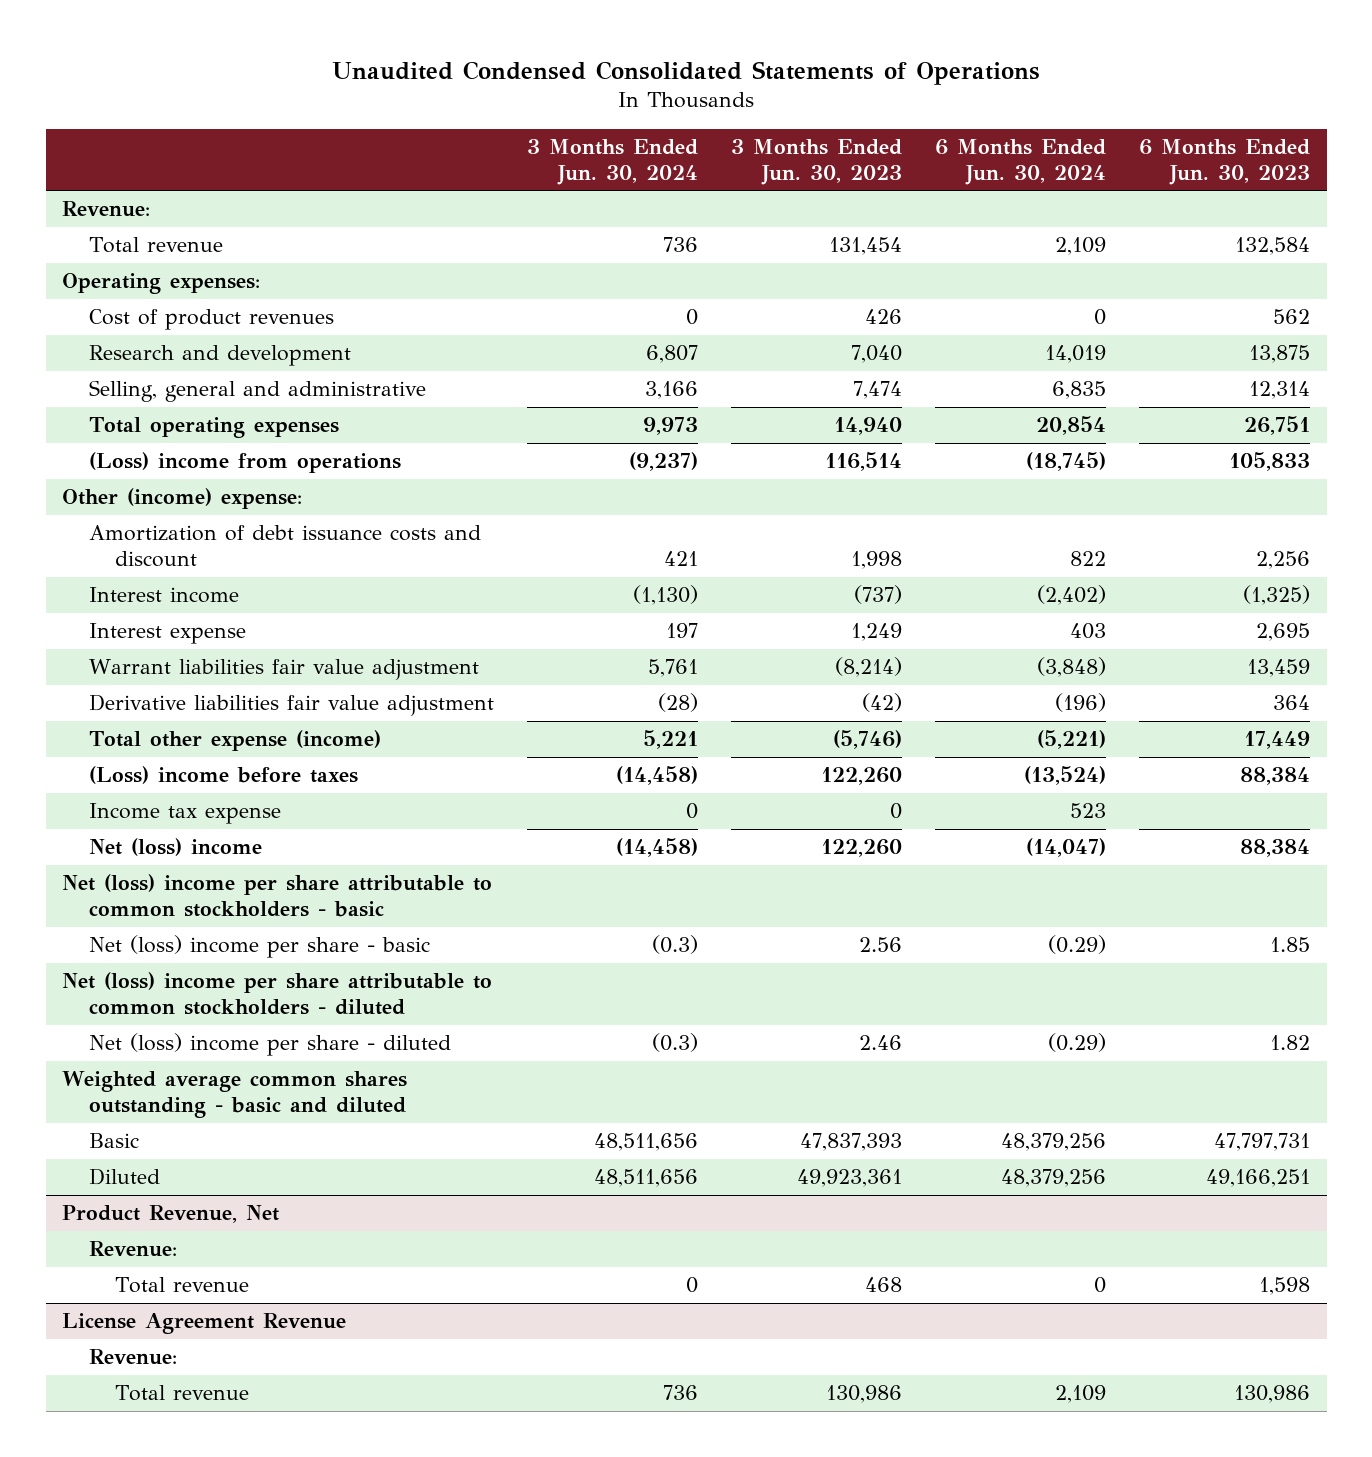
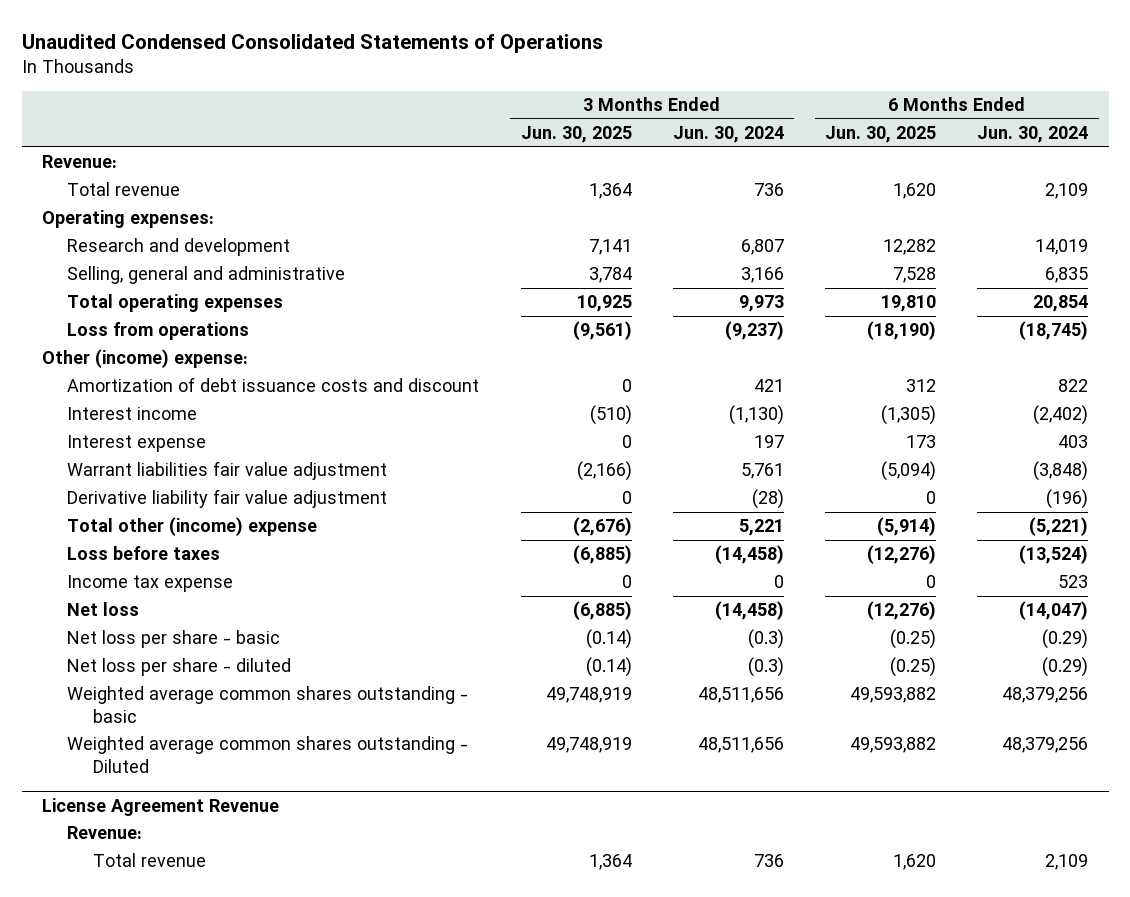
[731,138,903,185] 3 Months Ended Jun. 30, 2023 -> none
[1139,138,1311,185] 6 Months Ended Jun. 30, 2023 -> none
none -> [520,126,632,144] Jun. 30, 2025
none -> [825,126,937,144] Jun. 30, 2025
[88,309,334,331] Cost of product revenues -> none
[88,452,401,474] (Loss) income from operations -> [67,322,250,341] Loss from operations
[88,694,494,717] Derivative liabilities fair value adjustment -> [67,489,388,509] Derivative liability fair value adjustment
[88,730,381,752] Total other expense (income) -> [67,517,318,537] Total other (income) expense
[88,766,358,785] (Loss) income before taxes -> [67,546,221,561] Loss before taxes
[62,874,493,918] Net (loss) income per share attributable to common stockholders - basic -> none
[62,972,493,1016] Net (loss) income per share attributable to common stockholders - diluted -> none
[62,1071,408,1119] Weighted average common shares outstanding - basic and diluted -> none
[62,1205,280,1224] Product Revenue, Net -> none
[88,1241,177,1258] Revenue: -> none
[115,1277,250,1294] Total revenue -> none
[88,838,262,857] Net (loss) income -> [67,602,140,617] Net loss
[88,935,430,959] Net (loss) income per share - basic -> [67,630,281,649] Net loss per share - basic
[88,1033,451,1057] Net (loss) income per share - diluted -> [67,658,292,677] Net loss per share - diluted
[88,1133,139,1149] Basic -> [67,686,469,723] Weighted average common shares outstanding - basic
[88,1168,160,1186] Diluted -> [67,736,469,773] Weighted average common shares outstanding - Diluted

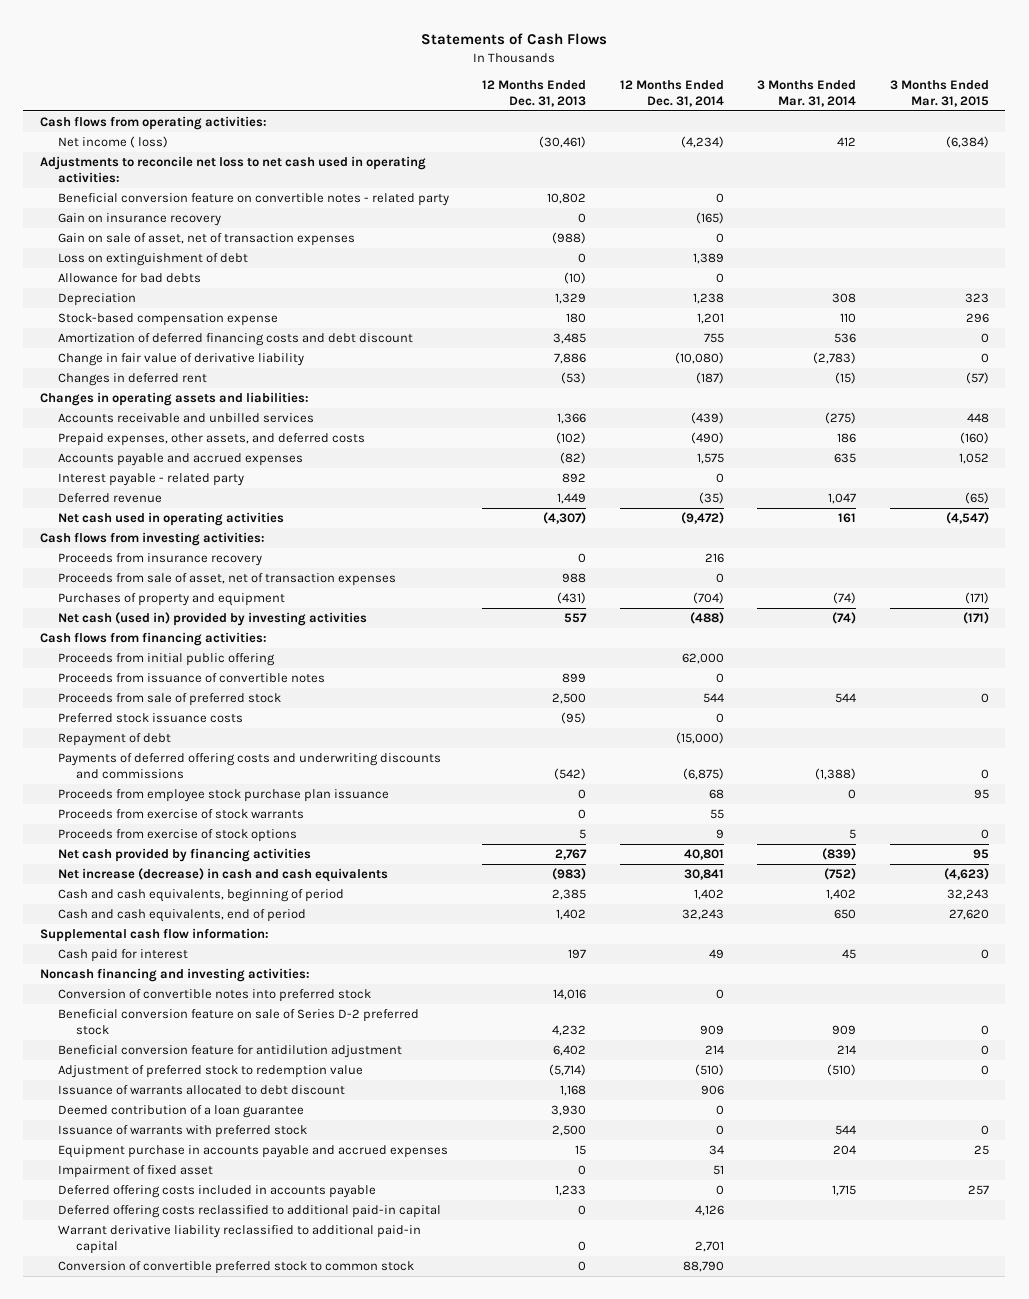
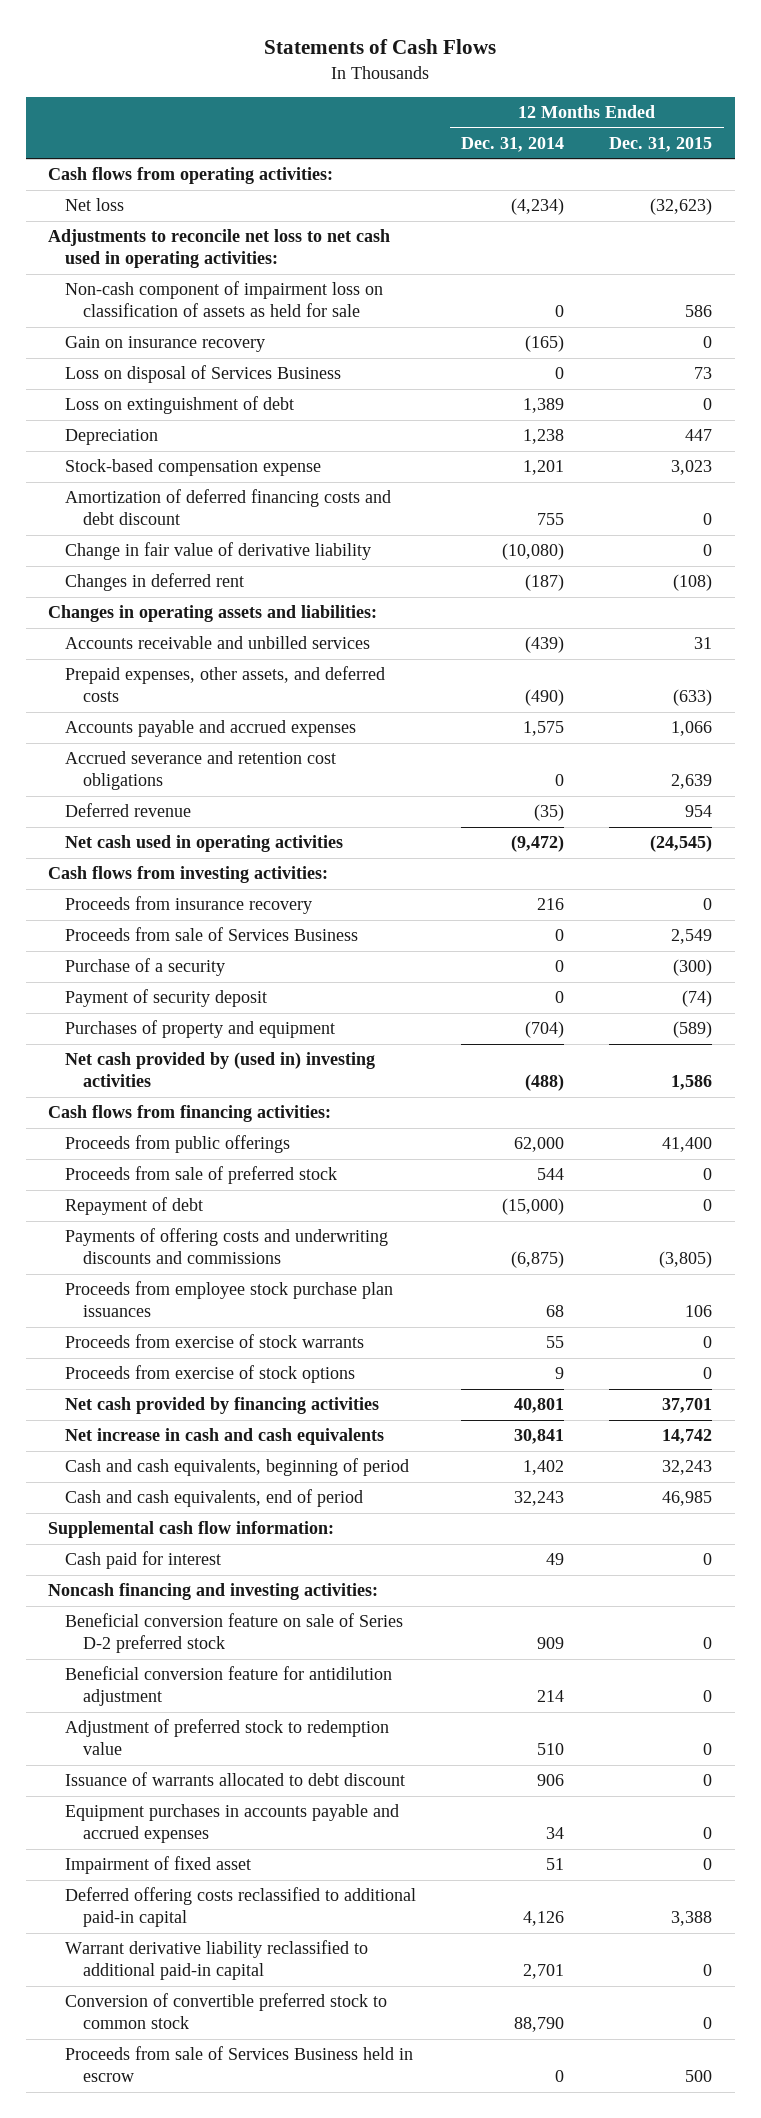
[482,80,587,107] 12 Months Ended Dec. 31, 2013 -> none
[757,80,857,107] 3 Months Ended Mar. 31, 2014 -> none
[889,80,989,107] 3 Months Ended Mar. 31, 2015 -> none
none -> [609,136,713,152] Dec. 31, 2015
[57,136,168,149] Net income ( loss) -> [65,198,125,212] Net loss
[57,193,449,207] Beneficial conversion feature on convertible notes - related party -> none
none -> [65,281,384,318] Non-cash component of impairment loss on classification of assets as held for sale
[57,233,355,247] Gain on sale of asset, net of transaction expenses -> [65,365,342,384] Loss on disposal of Services Business
[57,273,201,284] Allowance for bad debts -> none
[57,473,244,487] Interest payable - related party -> none
none -> [65,751,337,791] Accrued severance and retention cost obligations
[57,573,396,587] Proceeds from sale of asset, net of transaction expenses -> [65,927,359,942] Proceeds from sale of Services Business
none -> [65,958,226,977] Purchase of a security
none -> [65,989,268,1008] Payment of security deposit
[57,612,367,627] Net cash (used in) provided by investing activities -> [65,1052,376,1088] Net cash provided by (used in) investing activities
[57,673,325,684] Proceeds from issuance of convertible notes -> none
[57,653,275,667] Proceeds from initial public offering -> [65,1135,291,1154] Proceeds from public offerings
[57,713,243,724] Preferred stock issuance costs -> none
[57,753,441,779] Payments of deferred offering costs and underwriting discounts and commissions -> [65,1228,389,1265] Payments of offering costs and underwriting discounts and commissions
[57,789,389,803] Proceeds from employee stock purchase plan issuance -> [65,1281,394,1318] Proceeds from employee stock purchase plan issuances
[57,868,388,883] Net increase (decrease) in cash and cash equivalents -> [65,1428,385,1446] Net increase in cash and cash equivalents
[57,989,371,1003] Conversion of convertible notes into preferred stock -> none
[694,1064,724,1077] (510) -> [537,1743,565,1756] 510
[57,1105,304,1119] Deemed contribution of a loan guarantee -> none
[57,1125,307,1139] Issuance of warrants with preferred stock -> none
[57,1145,448,1159] Equipment purchase in accounts payable and accrued expenses -> [65,1804,400,1844] Equipment purchases in accounts payable and accrued expenses
[57,1185,376,1199] Deferred offering costs included in accounts payable -> none
none -> [65,2046,414,2083] Proceeds from sale of Services Business held in escrow

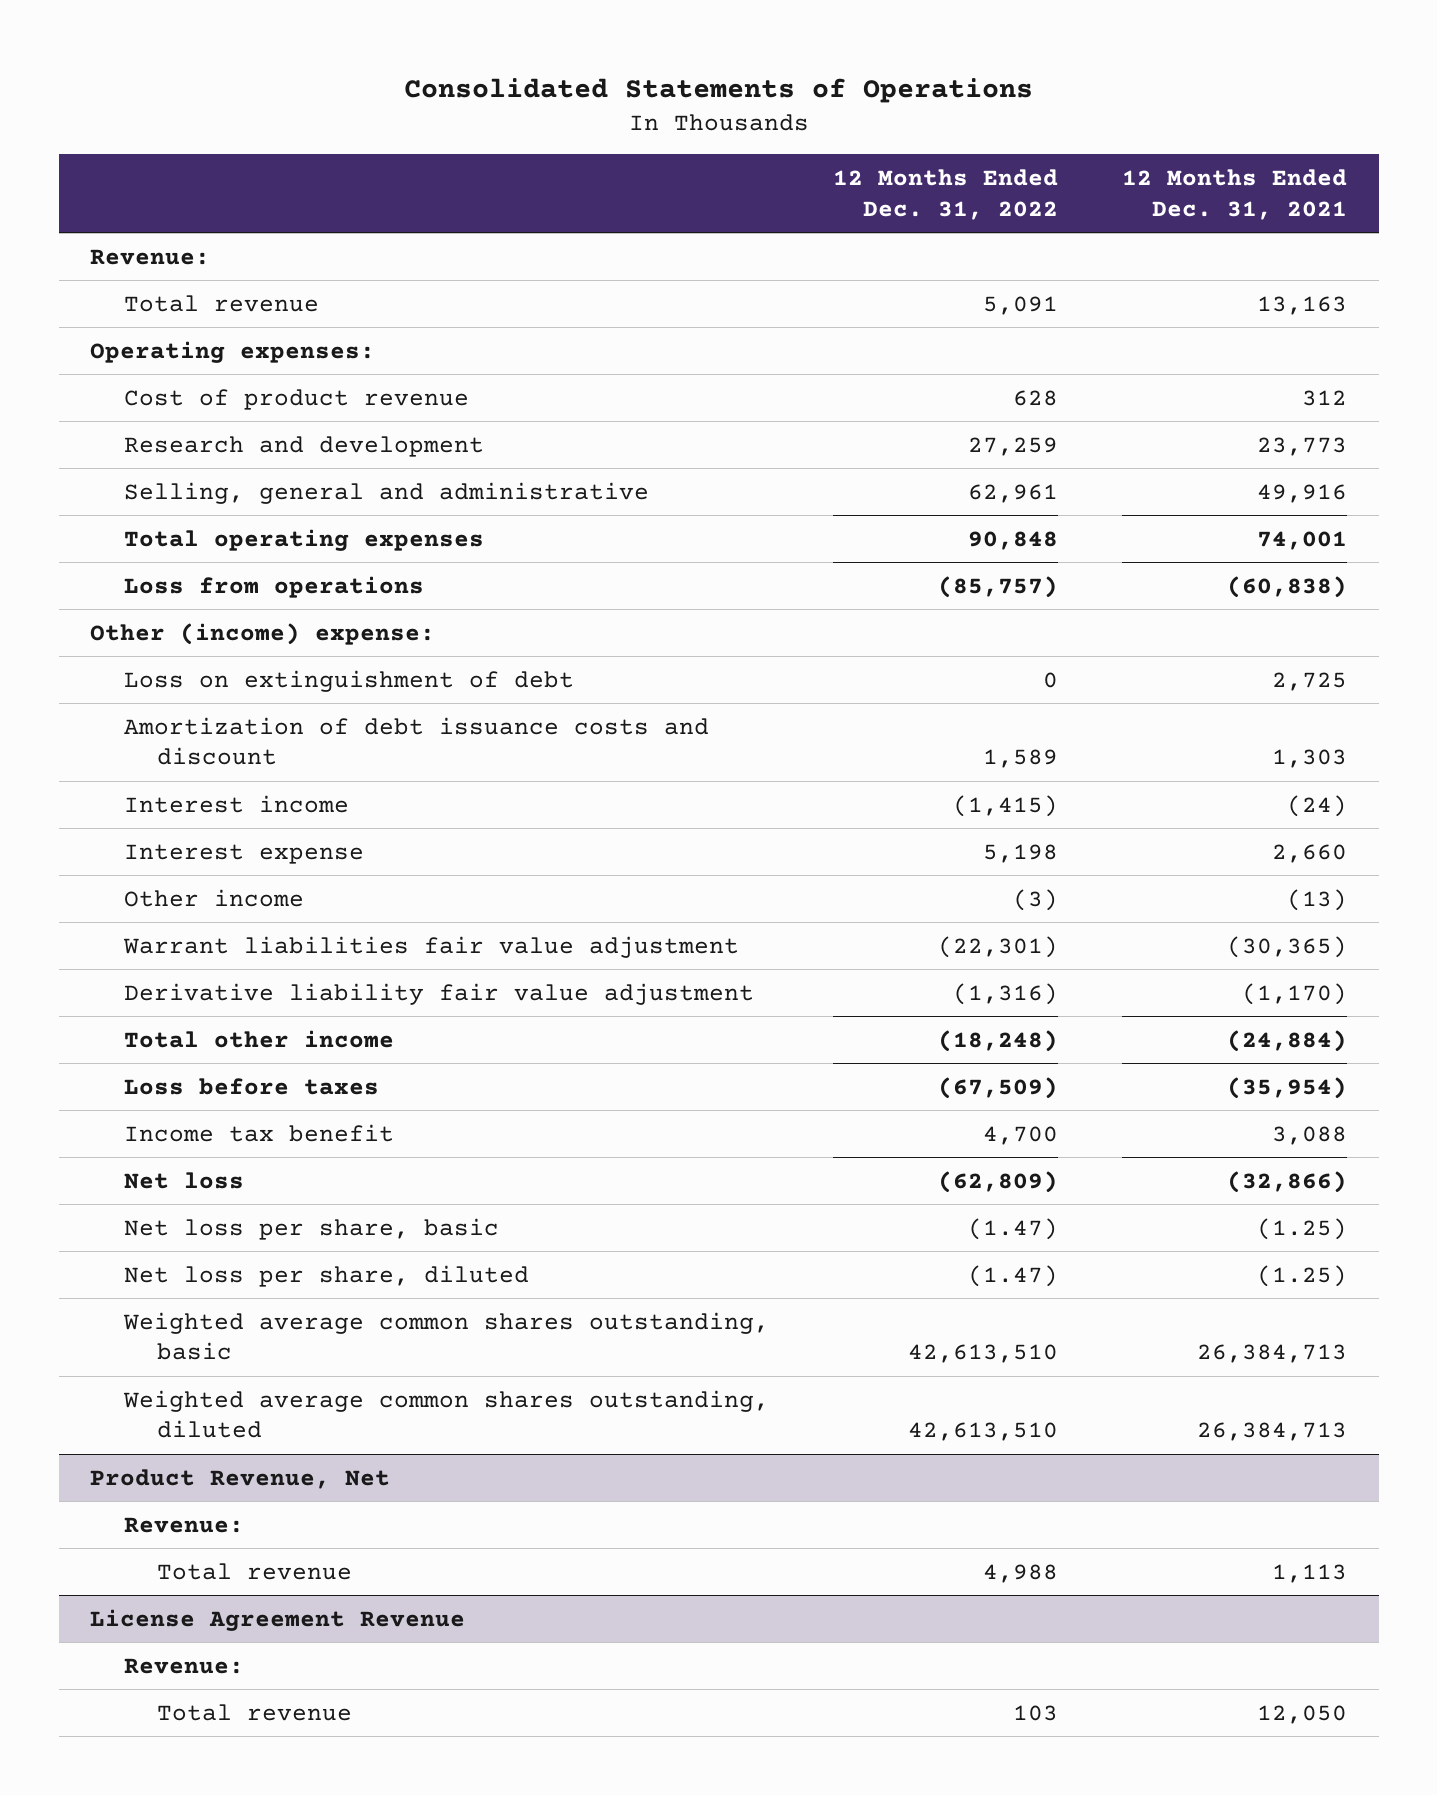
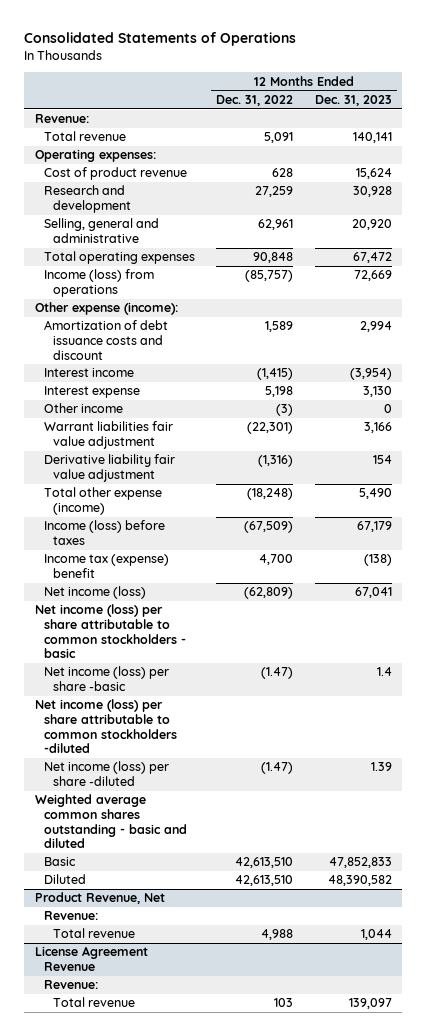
[1121,169,1347,220] 12 Months Ended Dec. 31, 2021 -> none
none -> [314,94,392,106] Dec. 31, 2023
[123,669,574,692] Loss on extinguishment of debt -> none
[123,575,424,598] Loss from operations -> [43,269,154,298] Income (loss) from operations
[90,622,436,645] Other (income) expense: -> [35,302,179,316] Other expense (income):
[123,1029,394,1048] Total other income -> [43,487,162,516] Total other expense (income)
[123,1077,379,1095] Loss before taxes -> [43,520,165,546] Income (loss) before taxes
[123,1123,394,1142] Income tax benefit -> [43,554,169,579] Income tax (expense) benefit
[123,1171,244,1189] Net loss -> [43,586,146,600] Net income (loss)
none -> [35,604,186,659] Net income (loss) per share attributable to common stockholders - basic
[123,1217,499,1240] Net loss per share, basic -> [43,666,169,692] Net income (loss) per share -basic
none -> [35,699,177,754] Net income (loss) per share attributable to common stockholders -diluted
[123,1264,529,1287] Net loss per share, diluted -> [43,761,169,787] Net income (loss) per share -diluted
none -> [35,794,187,849] Weighted average common shares outstanding - basic and diluted
[122,1311,769,1361] Weighted average common shares outstanding, basic -> [43,857,76,867] Basic
[122,1389,769,1439] Weighted average common shares outstanding, diluted -> [43,874,86,885] Diluted

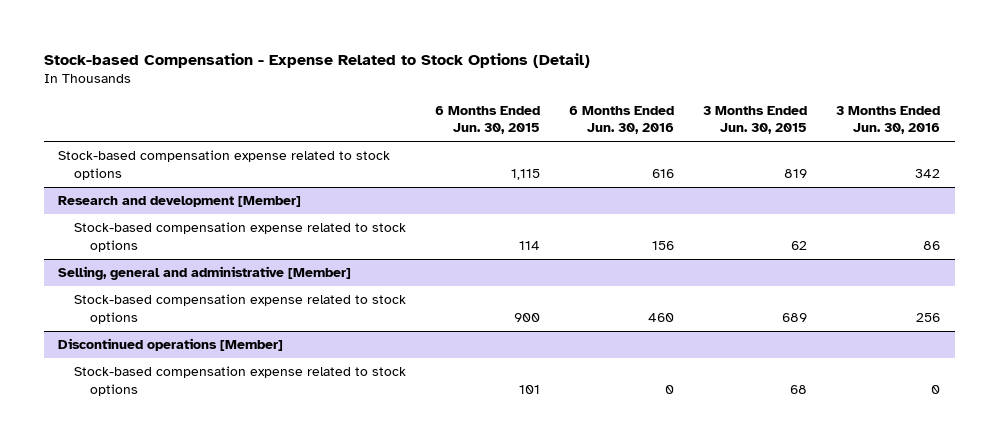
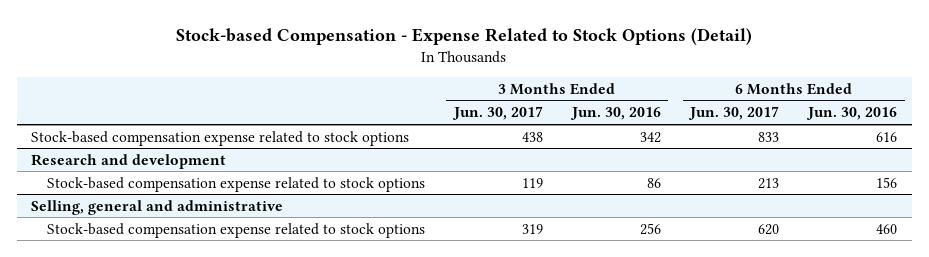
[435,105,541,135] 6 Months Ended Jun. 30, 2015 -> none
[703,105,808,135] 3 Months Ended Jun. 30, 2015 -> none
none -> [451,106,543,121] Jun. 30, 2017
none -> [688,106,780,121] Jun. 30, 2017
[58,196,302,208] Research and development [Member] -> [31,153,227,169] Research and development
[58,266,352,281] Selling, general and administrative [Member] -> [31,199,284,215] Selling, general and administrative
[58,338,284,352] Discontinued operations [Member] -> none
[74,366,407,396] Stock-based compensation expense related to stock options -> none

